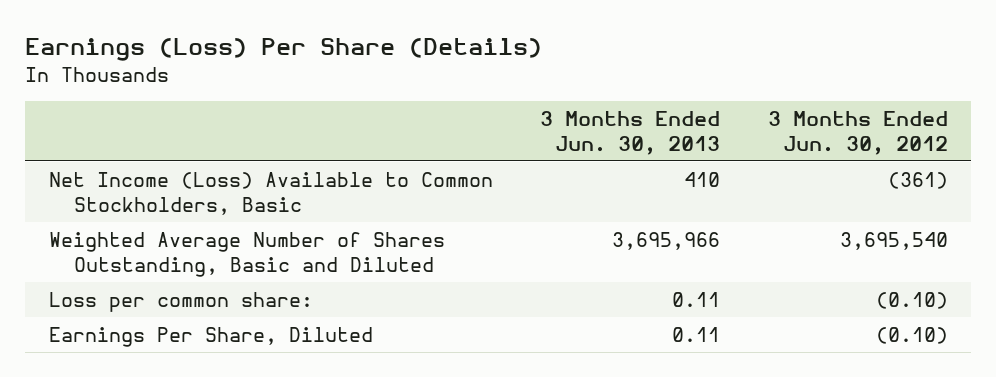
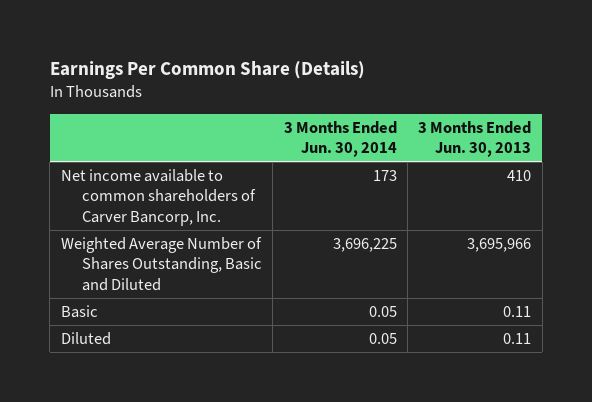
[24,38,542,62] Earnings (Loss) Per Share (Details) -> [49,61,365,80] Earnings Per Common Share (Details)
[767,111,948,155] 3 Months Ended Jun. 30, 2012 -> none
none -> [283,120,397,157] 3 Months Ended Jun. 30, 2014
[48,171,493,215] Net Income (Loss) Available to Common Stockholders, Basic -> [60,169,257,226] Net income available to common shareholders of Carver Bancorp, Inc.
[48,291,313,312] Loss per common share: -> [60,305,98,319] Basic
[48,326,373,347] Earnings Per Share, Diluted -> [60,332,111,346] Diluted

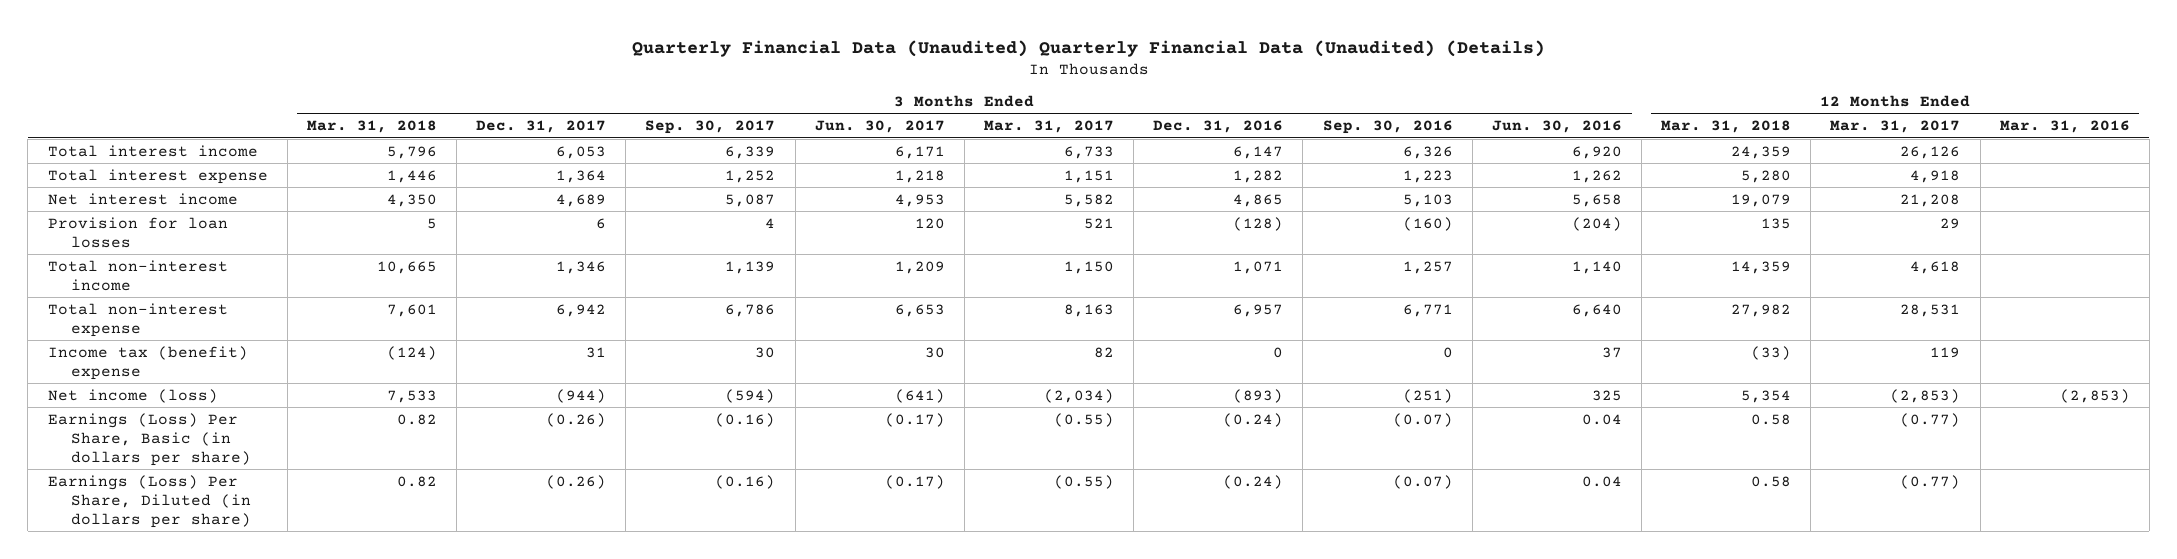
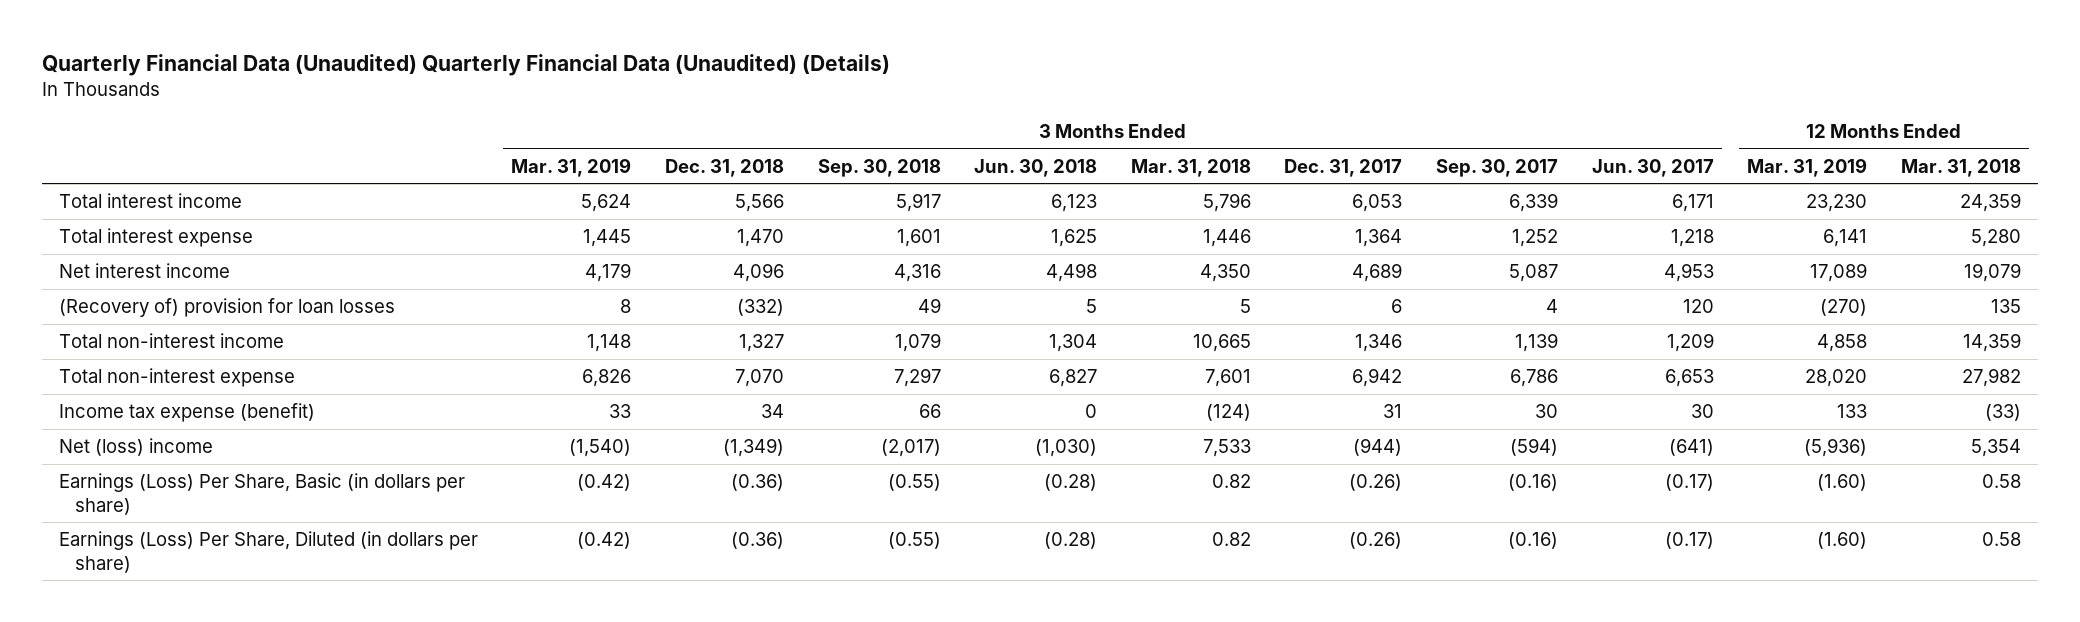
[983,120,1114,134] Mar. 31, 2017 -> none
[1153,120,1284,134] Dec. 31, 2016 -> none
[1322,120,1453,135] Sep. 30, 2016 -> none
[1491,120,1622,134] Jun. 30, 2016 -> none
[1830,120,1961,134] Mar. 31, 2017 -> none
[1999,120,2130,134] Mar. 31, 2016 -> none
none -> [511,157,632,177] Mar. 31, 2019
none -> [665,158,785,177] Dec. 31, 2018
none -> [817,158,941,177] Sep. 30, 2018
none -> [974,158,1098,177] Jun. 30, 2018
none -> [1747,157,1868,177] Mar. 31, 2019
[47,216,228,248] Provision for loan losses -> [58,298,395,318] (Recovery of) provision for loan losses
[47,345,248,380] Income tax (benefit) expense -> [58,403,315,423] Income tax expense (benefit)
[47,388,218,403] Net income (loss) -> [58,438,213,457] Net (loss) income

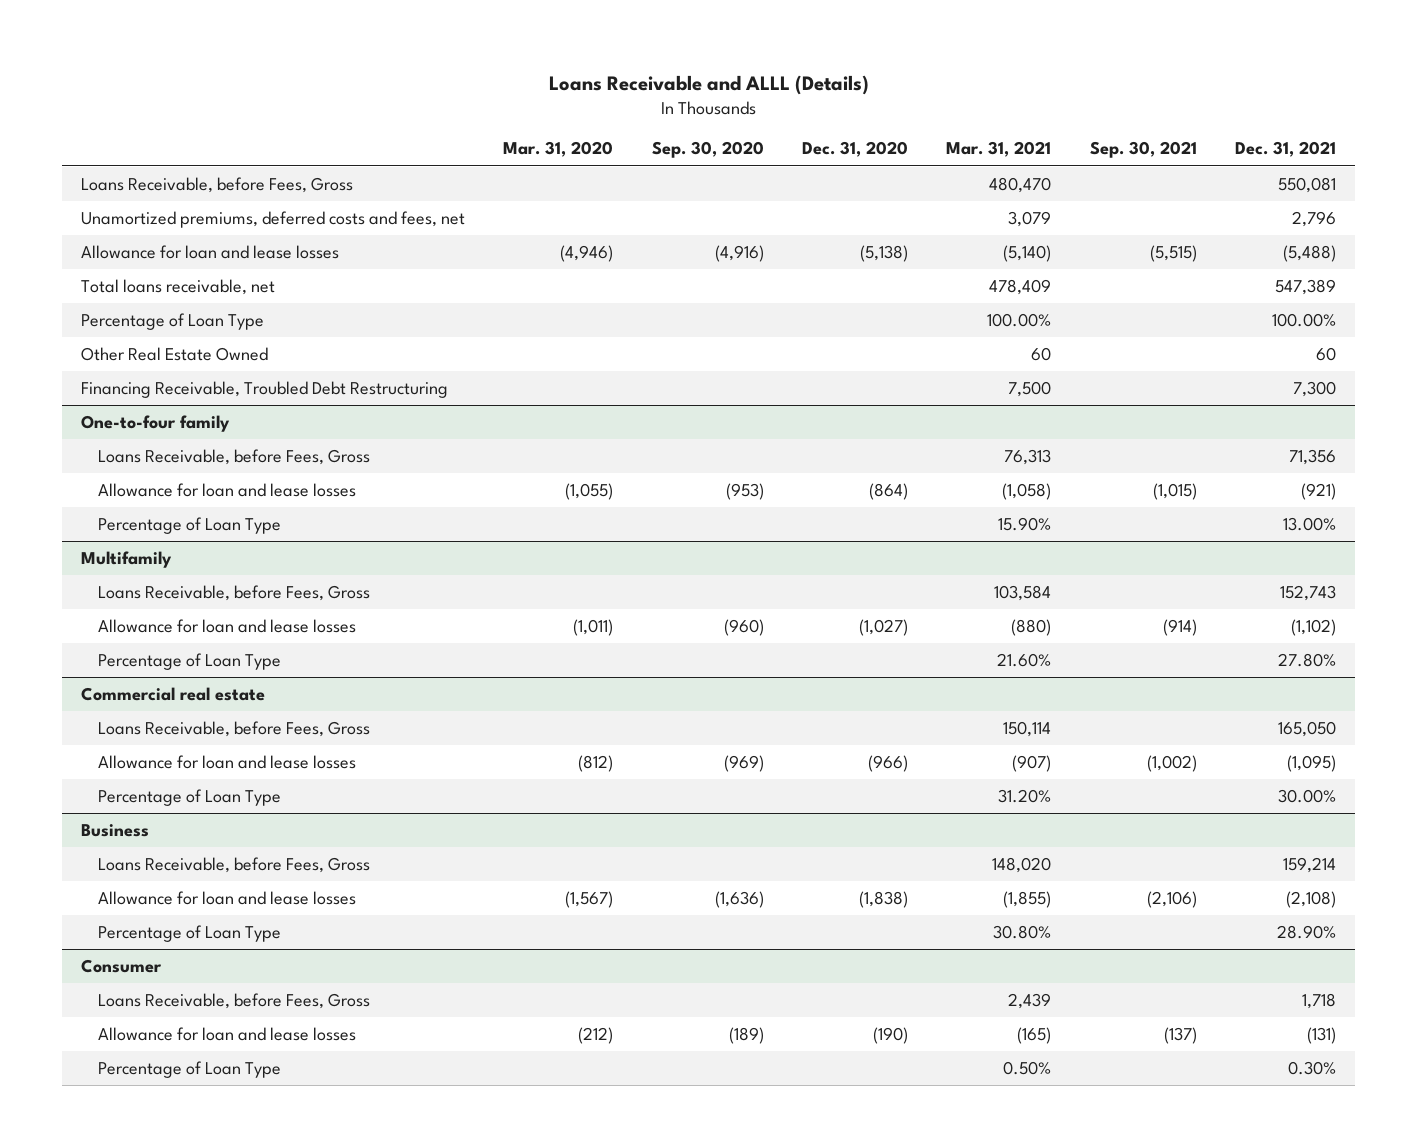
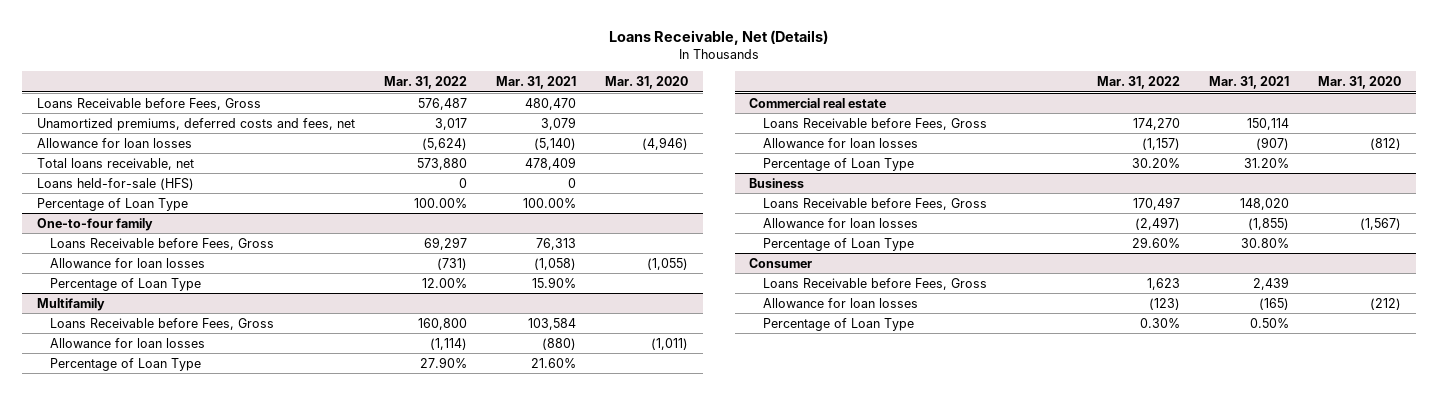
[548,74,869,95] Loans Receivable and ALLL (Details) -> [608,29,828,45] Loans Receivable, Net (Details)
[651,141,764,159] Sep. 30, 2020 -> none
[802,141,909,158] Dec. 31, 2020 -> none
[1089,141,1197,159] Sep. 30, 2021 -> none
[1235,141,1337,158] Dec. 31, 2021 -> none
none -> [383,76,467,90] Mar. 31, 2022
[81,177,354,194] Loans Receivable, before Fees, Gross -> [36,97,261,110] Loans Receivable before Fees, Gross
[81,245,340,260] Allowance for loan and lease losses -> [36,137,192,148] Allowance for loan losses
none -> [36,177,194,190] Loans held-for-sale (HFS)
[81,347,269,362] Other Real Estate Owned -> none
[81,381,449,399] Financing Receivable, Troubled Debt Restructuring -> none
[98,449,371,466] Loans Receivable, before Fees, Gross -> [50,237,275,250] Loans Receivable before Fees, Gross
[98,483,357,498] Allowance for loan and lease losses -> [50,257,206,268] Allowance for loan losses
[98,585,371,602] Loans Receivable, before Fees, Gross -> [50,317,275,330] Loans Receivable before Fees, Gross
[98,619,357,634] Allowance for loan and lease losses -> [50,337,206,348] Allowance for loan losses
[98,721,371,738] Loans Receivable, before Fees, Gross -> [762,117,987,130] Loans Receivable before Fees, Gross
[98,755,357,770] Allowance for loan and lease losses -> [762,137,918,148] Allowance for loan losses
[98,857,371,874] Loans Receivable, before Fees, Gross -> [762,197,987,210] Loans Receivable before Fees, Gross
[98,891,357,906] Allowance for loan and lease losses -> [762,217,918,228] Allowance for loan losses
[98,993,371,1010] Loans Receivable, before Fees, Gross -> [762,277,987,290] Loans Receivable before Fees, Gross
[98,1027,357,1042] Allowance for loan and lease losses -> [762,297,918,308] Allowance for loan losses

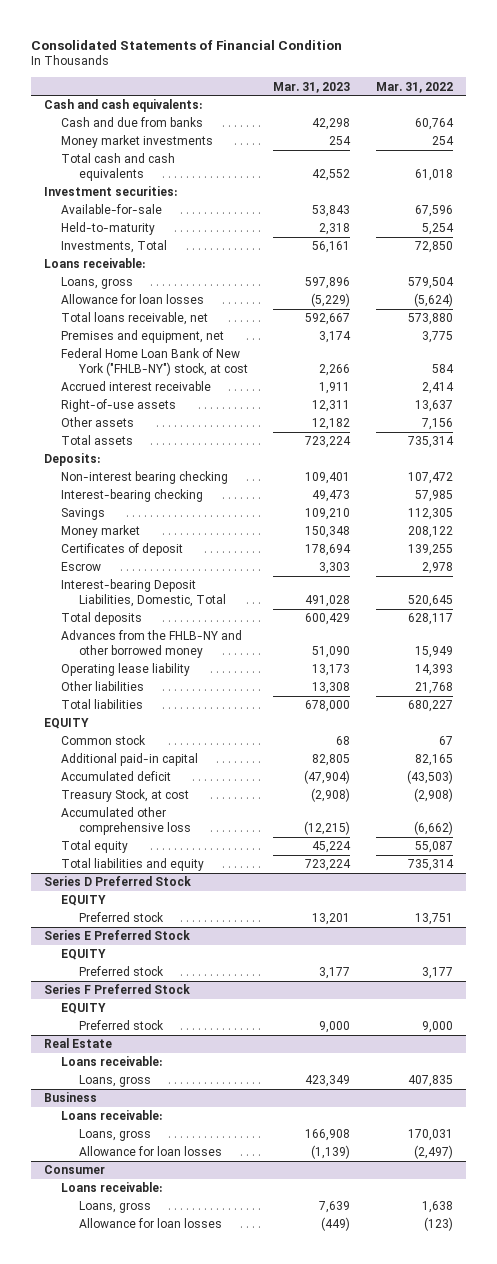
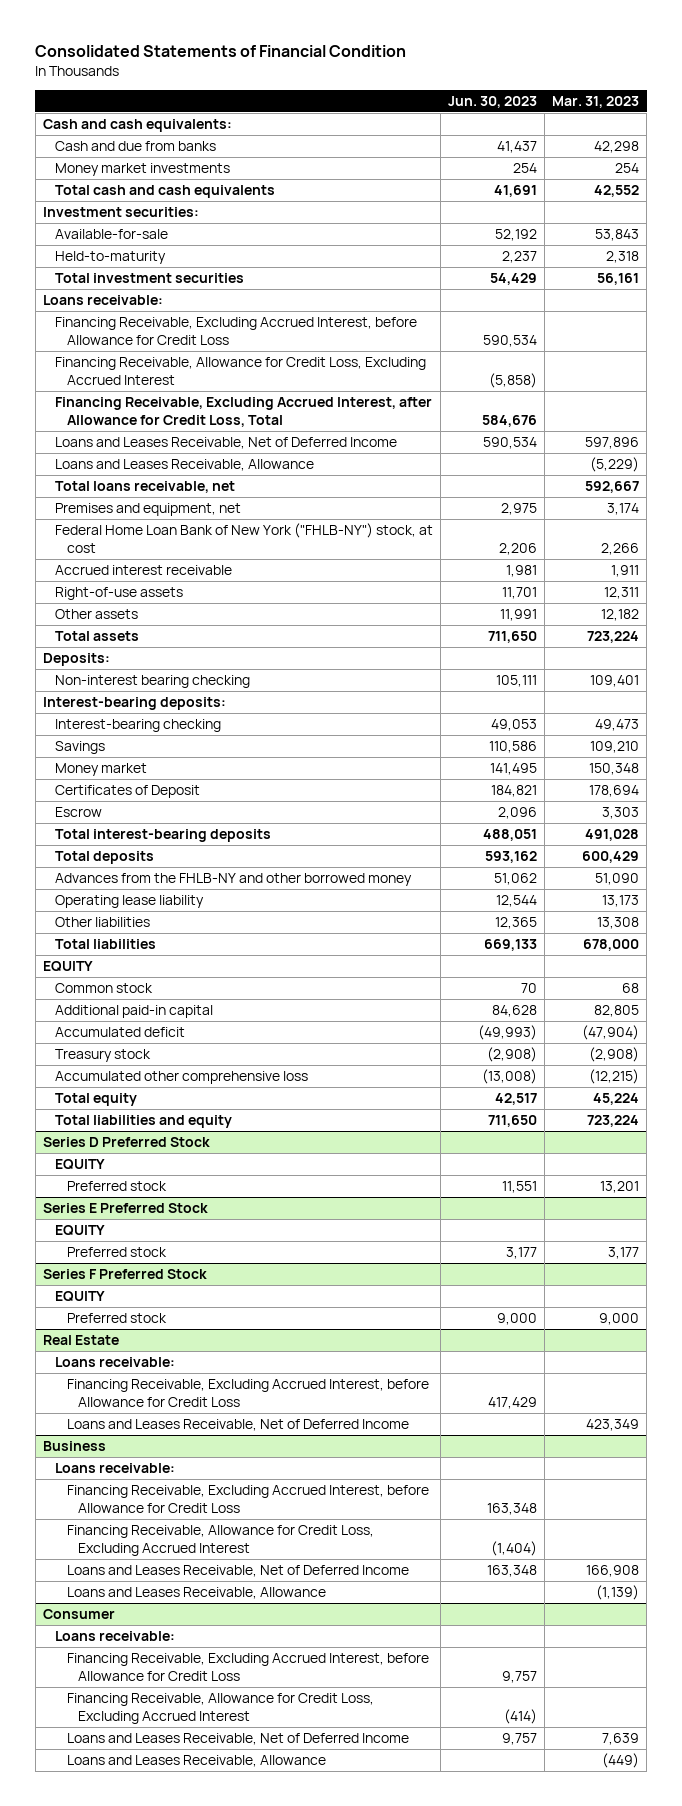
[375,81,453,93] Mar. 31, 2022 -> none
none -> [447,95,537,108] Jun. 30, 2023
[61,240,168,254] Investments, Total -> [54,273,244,284] Total investment securities
none -> [54,317,417,345] Financing Receivable, Excluding Accrued Interest, before Allowance for Credit Loss
none -> [54,357,426,385] Financing Receivable, Allowance for Credit Loss, Excluding Accrued Interest
none -> [54,397,432,427] Financing Receivable, Excluding Accrued Interest, after Allowance for Credit Loss, Total
[61,277,134,290] Loans, gross -> [54,437,397,450] Loans and Leases Receivable, Net of Deferred Income
[61,294,205,305] Allowance for loan losses -> [54,459,314,472] Loans and Leases Receivable, Allowance
none -> [42,697,226,711] Interest-bearing deposits:
[61,543,184,557] Certificates of deposit -> [54,785,200,799] Certificates of Deposit
[61,579,226,608] Interest-bearing Deposit Liabilities, Domestic, Total -> [54,829,271,843] Total interest-bearing deposits
[61,789,190,803] Treasury Stock, at cost -> [54,1049,151,1063] Treasury stock
none -> [66,1379,429,1407] Financing Receivable, Excluding Accrued Interest, before Allowance for Credit Loss
[78,1075,151,1088] Loans, gross -> [66,1419,409,1432] Loans and Leases Receivable, Net of Deferred Income
none -> [66,1485,429,1513] Financing Receivable, Excluding Accrued Interest, before Allowance for Credit Loss
none -> [66,1525,374,1556] Financing Receivable, Allowance for Credit Loss, Excluding Accrued Interest
[78,1129,151,1142] Loans, gross -> [66,1565,409,1578] Loans and Leases Receivable, Net of Deferred Income
[78,1146,222,1157] Allowance for loan losses -> [66,1587,326,1600] Loans and Leases Receivable, Allowance
none -> [66,1653,429,1681] Financing Receivable, Excluding Accrued Interest, before Allowance for Credit Loss
none -> [66,1693,374,1724] Financing Receivable, Allowance for Credit Loss, Excluding Accrued Interest
[78,1201,151,1214] Loans, gross -> [66,1733,409,1746] Loans and Leases Receivable, Net of Deferred Income
[78,1218,222,1229] Allowance for loan losses -> [66,1755,326,1768] Loans and Leases Receivable, Allowance

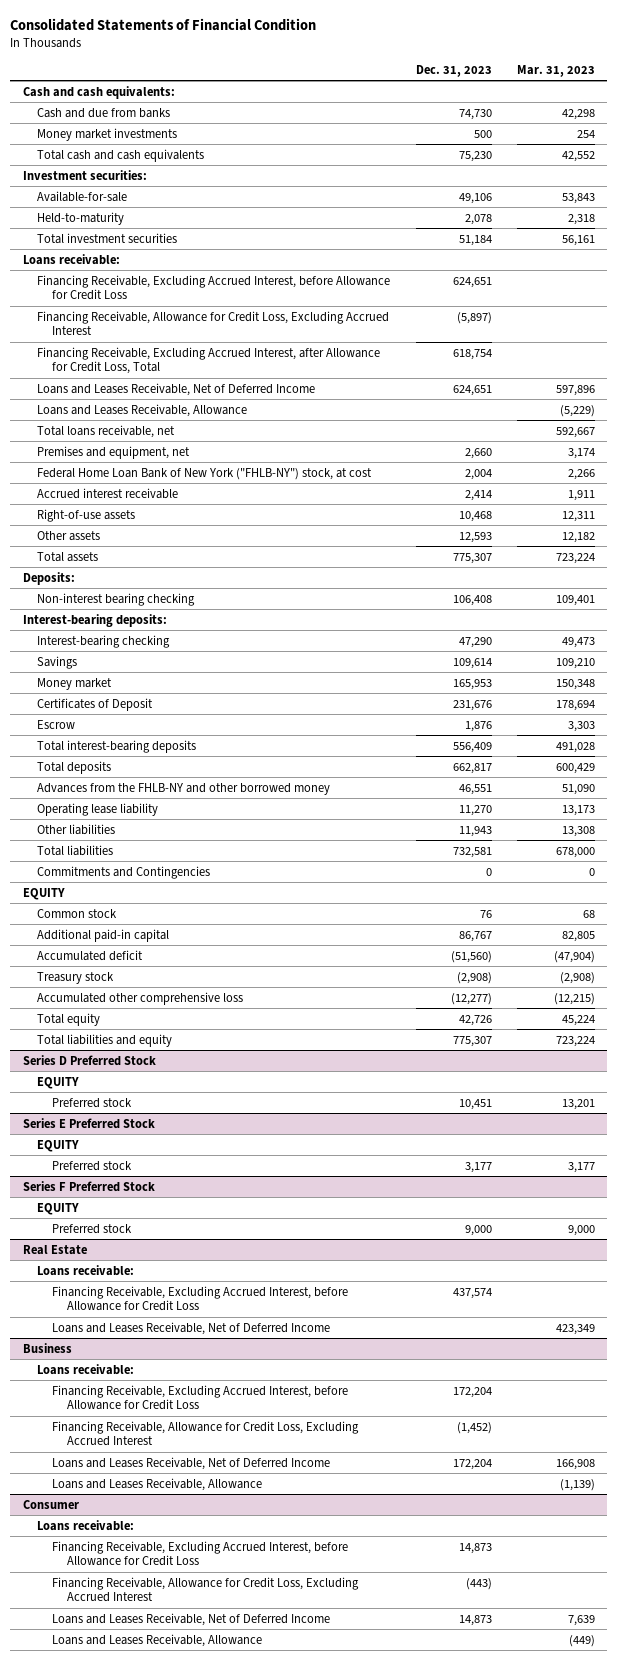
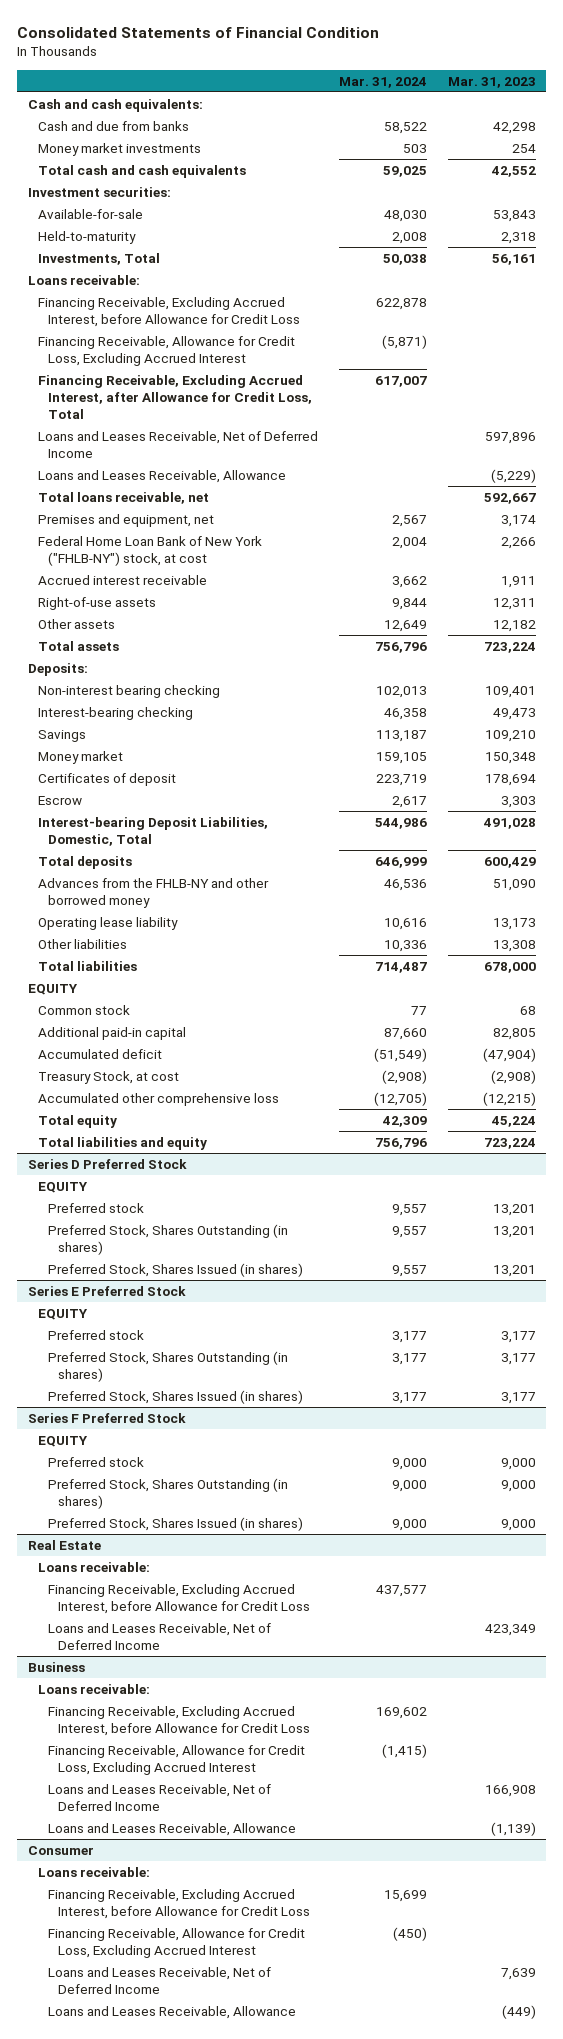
[415,64,492,77] Dec. 31, 2023 -> none
none -> [338,76,427,88] Mar. 31, 2024
[37,232,178,244] Total investment securities -> [37,252,160,265] Investments, Total
[22,613,167,627] Interest-bearing deposits: -> none
[37,697,154,711] Certificates of Deposit -> [37,772,176,786] Certificates of deposit
[37,739,197,753] Total interest-bearing deposits -> [37,816,268,846] Interest-bearing Deposit Liabilities, Domestic, Total
[37,865,211,879] Commitments and Contingencies -> none
[37,971,115,984] Treasury stock -> [37,1070,179,1084] Treasury Stock, at cost
none -> [47,1223,288,1255] Preferred Stock, Shares Outstanding (in shares)
none -> [47,1262,303,1277] Preferred Stock, Shares Issued (in shares)
none -> [47,1350,288,1382] Preferred Stock, Shares Outstanding (in shares)
none -> [47,1389,303,1404] Preferred Stock, Shares Issued (in shares)
none -> [47,1477,288,1509] Preferred Stock, Shares Outstanding (in shares)
none -> [47,1516,303,1531] Preferred Stock, Shares Issued (in shares)

